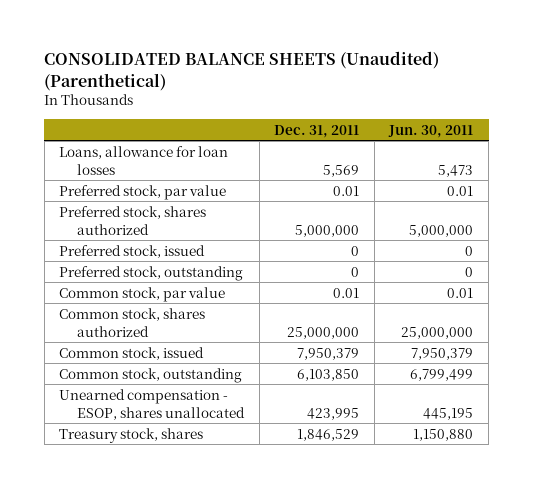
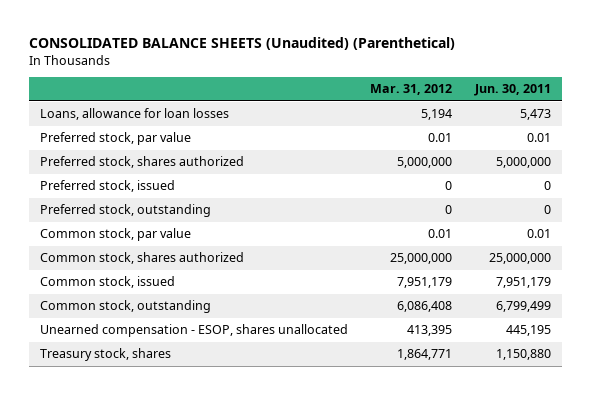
[274,124,360,138] Dec. 31, 2011 -> none
none -> [370,84,453,96] Mar. 31, 2012
[411,347,474,360] 7,950,379 -> [495,277,551,289] 7,951,179

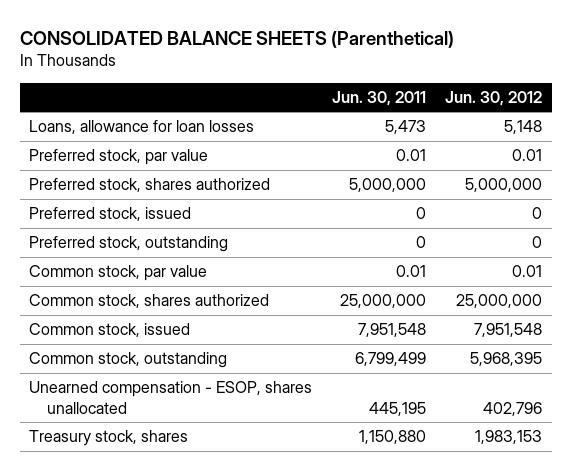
[28,36,455,50] CONSOLIDATED BALANCE SHEETS (Unaudited) (Parenthetical) -> [19,30,454,48] CONSOLIDATED BALANCE SHEETS (Parenthetical)
[370,84,453,96] Mar. 31, 2012 -> none
none -> [445,90,543,106] Jun. 30, 2012
[495,277,551,289] 7,951,179 -> [357,323,426,338] 7,951,548

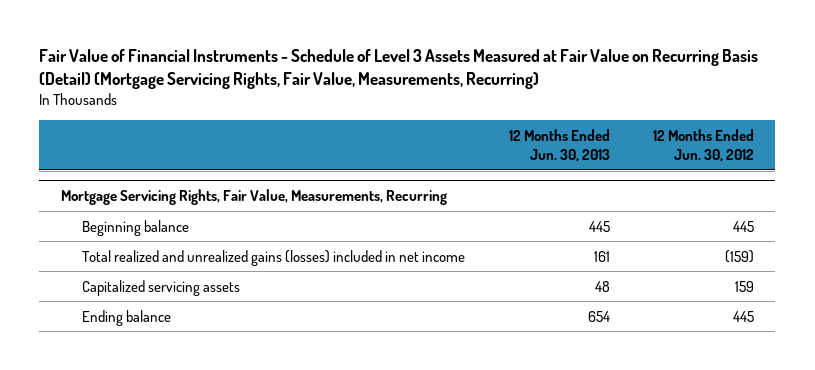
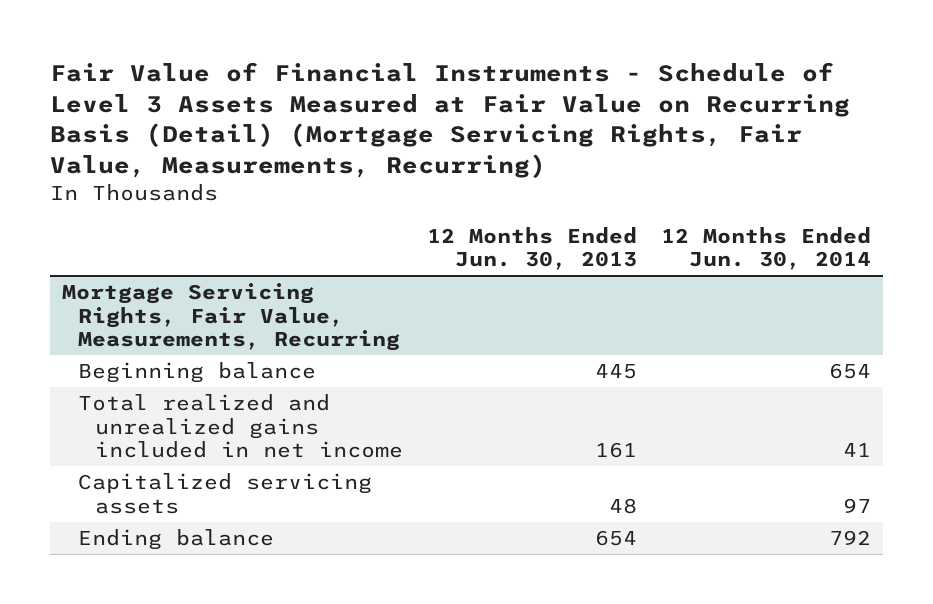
[652,128,754,162] 12 Months Ended Jun. 30, 2012 -> none
none -> [660,226,871,271] 12 Months Ended Jun. 30, 2014
[82,249,466,266] Total realized and unrealized gains (losses) included in net income -> [78,394,403,459] Total realized and unrealized gains included in net income

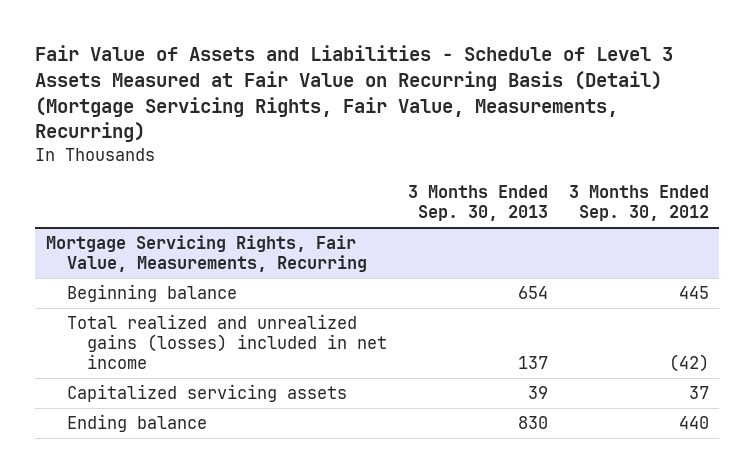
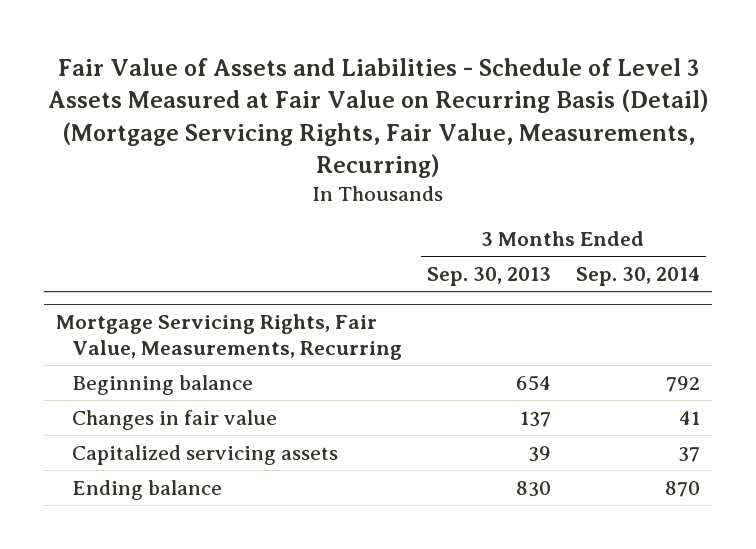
[568,185,709,222] 3 Months Ended Sep. 30, 2012 -> none
none -> [575,267,700,287] Sep. 30, 2014
[66,314,388,370] Total realized and unrealized gains (losses) included in net income -> [71,409,277,430] Changes in fair value

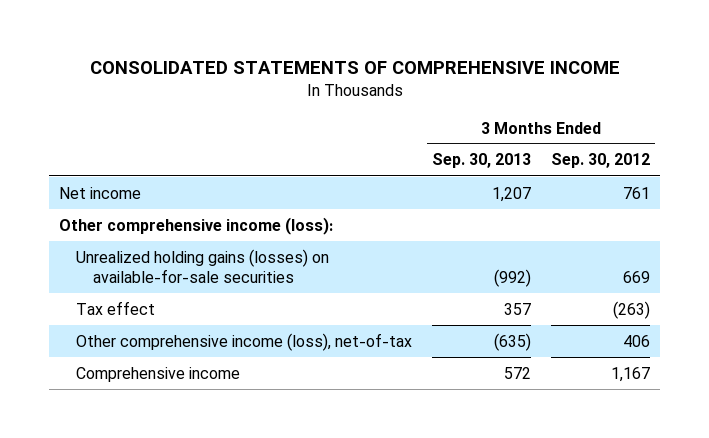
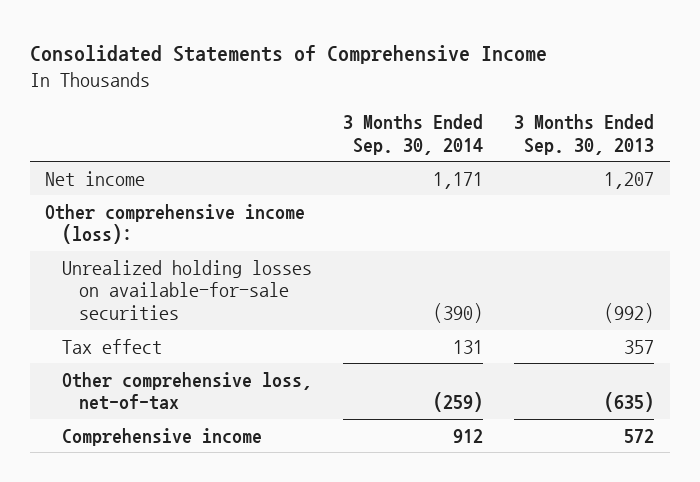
[89,60,620,74] CONSOLIDATED STATEMENTS OF COMPREHENSIVE INCOME -> [29,45,547,65] Consolidated Statements of Comprehensive Income
[551,153,651,169] Sep. 30, 2012 -> none
none -> [343,114,484,155] 3 Months Ended Sep. 30, 2014
[75,248,329,283] Unrealized holding gains (losses) on available-for-sale securities -> [62,259,313,320] Unrealized holding losses on available-for-sale securities
[75,332,412,351] Other comprehensive income (loss), net-of-tax -> [62,371,313,411] Other comprehensive loss, net-of-tax

